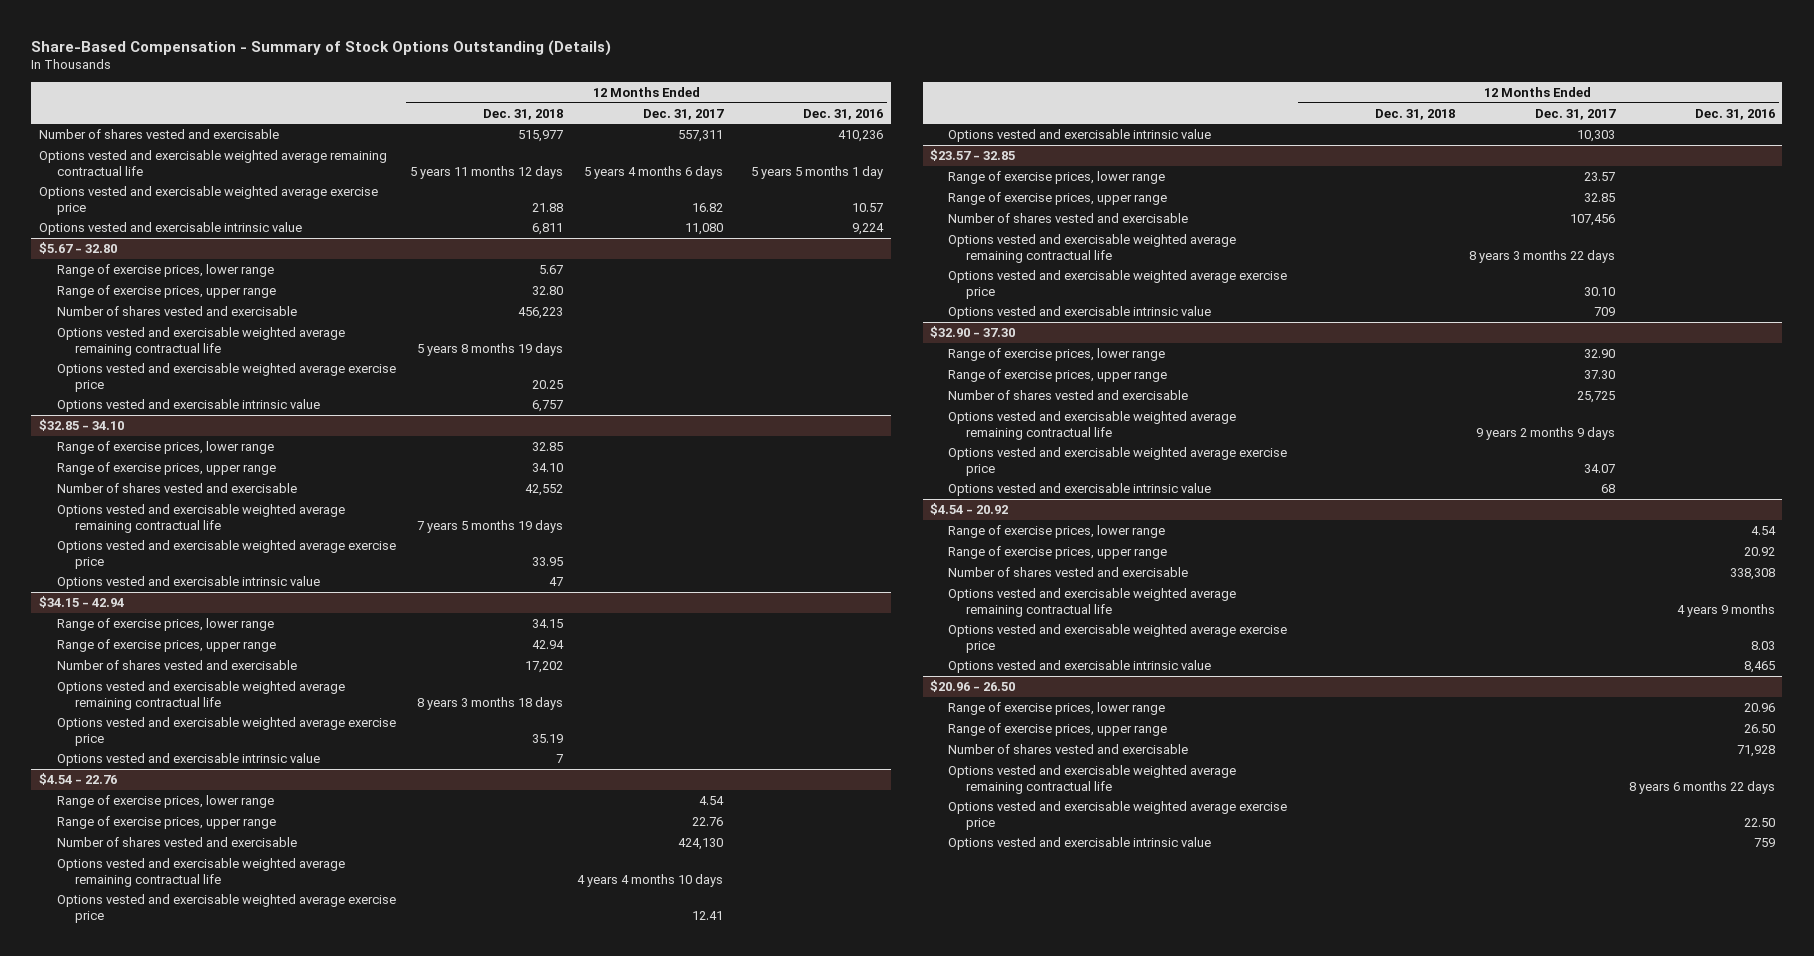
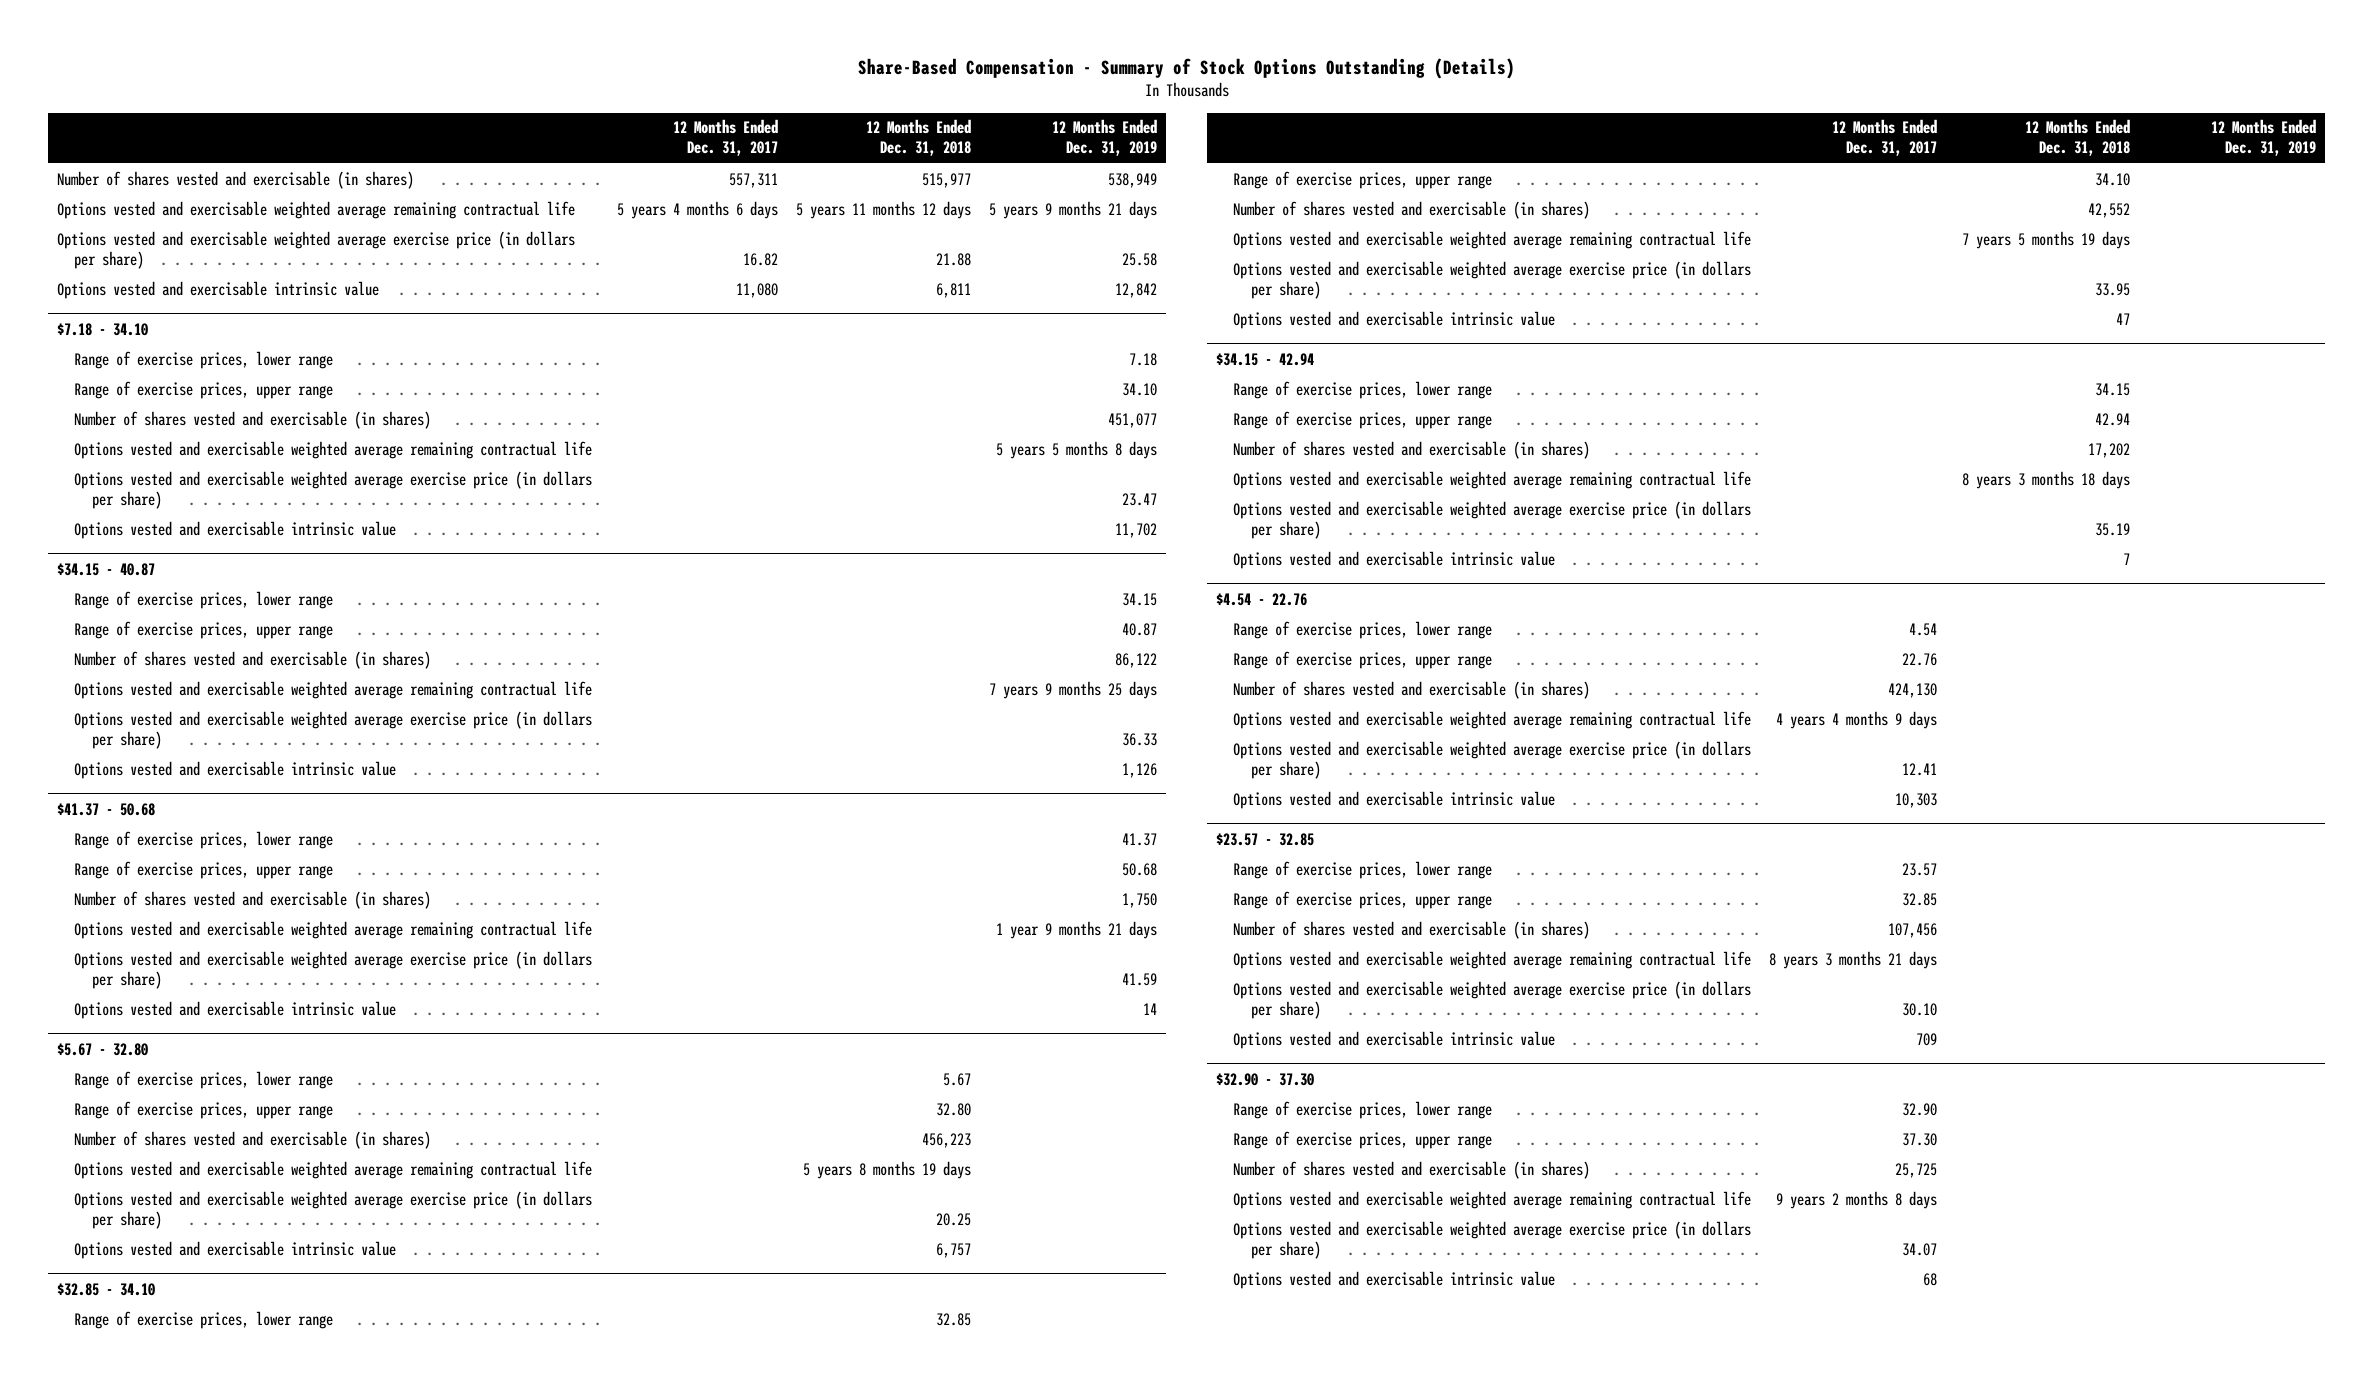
[803,108,884,120] Dec. 31, 2016 -> none
none -> [1052,119,1158,157] 12 Months Ended Dec. 31, 2019
[38,128,279,139] Number of shares vested and exercisable -> [57,170,415,189] Number of shares vested and exercisable (in shares)
[38,185,378,215] Options vested and exercisable weighted average exercise price -> [57,230,576,269] Options vested and exercisable weighted average exercise price (in dollars per share)
none -> [57,322,149,336] $7.18 - 34.10
none -> [74,350,334,369] Range of exercise prices, lower range
none -> [74,380,334,399] Range of exercise prices, upper range
none -> [74,410,432,429] Number of shares vested and exercisable (in shares)
none -> [74,440,593,459] Options vested and exercisable weighted average remaining contractual life
none -> [74,470,593,509] Options vested and exercisable weighted average exercise price (in dollars per share)
none -> [74,520,397,539] Options vested and exercisable intrinsic value
none -> [57,562,156,576] $34.15 - 40.87
none -> [74,590,334,609] Range of exercise prices, lower range
none -> [74,620,334,639] Range of exercise prices, upper range
none -> [74,650,432,669] Number of shares vested and exercisable (in shares)
none -> [74,680,593,699] Options vested and exercisable weighted average remaining contractual life
none -> [74,710,593,749] Options vested and exercisable weighted average exercise price (in dollars per share)
none -> [74,760,397,779] Options vested and exercisable intrinsic value
none -> [57,802,156,816] $41.37 - 50.68
none -> [74,830,334,849] Range of exercise prices, lower range
none -> [74,860,334,879] Range of exercise prices, upper range
none -> [74,890,432,909] Number of shares vested and exercisable (in shares)
none -> [74,920,593,939] Options vested and exercisable weighted average remaining contractual life
none -> [74,950,593,989] Options vested and exercisable weighted average exercise price (in dollars per share)
none -> [74,1000,397,1019] Options vested and exercisable intrinsic value
[56,305,297,316] Number of shares vested and exercisable -> [74,1130,432,1149] Number of shares vested and exercisable (in shares)
[56,362,396,392] Options vested and exercisable weighted average exercise price -> [74,1190,593,1229] Options vested and exercisable weighted average exercise price (in dollars per share)
[56,482,297,493] Number of shares vested and exercisable -> [1233,200,1591,219] Number of shares vested and exercisable (in shares)
[56,539,396,569] Options vested and exercisable weighted average exercise price -> [1233,260,1752,299] Options vested and exercisable weighted average exercise price (in dollars per share)
[56,659,297,670] Number of shares vested and exercisable -> [1233,440,1591,459] Number of shares vested and exercisable (in shares)
[56,716,396,746] Options vested and exercisable weighted average exercise price -> [1233,500,1752,539] Options vested and exercisable weighted average exercise price (in dollars per share)
[56,836,297,847] Number of shares vested and exercisable -> [1233,680,1591,699] Number of shares vested and exercisable (in shares)
[577,873,724,887] 4 years 4 months 10 days -> [1776,710,1938,729] 4 years 4 months 9 days
[56,893,396,923] Options vested and exercisable weighted average exercise price -> [1233,740,1752,779] Options vested and exercisable weighted average exercise price (in dollars per share)
[948,212,1189,223] Number of shares vested and exercisable -> [1233,920,1591,939] Number of shares vested and exercisable (in shares)
[1468,249,1615,263] 8 years 3 months 22 days -> [1769,950,1938,969] 8 years 3 months 21 days
[948,269,1288,299] Options vested and exercisable weighted average exercise price -> [1233,980,1752,1019] Options vested and exercisable weighted average exercise price (in dollars per share)
[948,389,1189,400] Number of shares vested and exercisable -> [1233,1160,1591,1179] Number of shares vested and exercisable (in shares)
[1475,426,1615,440] 9 years 2 months 9 days -> [1776,1190,1938,1209] 9 years 2 months 8 days
[948,446,1288,476] Options vested and exercisable weighted average exercise price -> [1233,1220,1752,1259] Options vested and exercisable weighted average exercise price (in dollars per share)
[930,502,1009,515] $4.54 - 20.92 -> none
[948,524,1166,538] Range of exercise prices, lower range -> none
[948,545,1168,559] Range of exercise prices, upper range -> none
[948,566,1189,577] Number of shares vested and exercisable -> none
[948,587,1237,617] Options vested and exercisable weighted average remaining contractual life -> none
[948,623,1288,653] Options vested and exercisable weighted average exercise price -> none
[948,659,1212,673] Options vested and exercisable intrinsic value -> none
[930,679,1016,692] $20.96 - 26.50 -> none
[948,701,1166,715] Range of exercise prices, lower range -> none
[948,722,1168,736] Range of exercise prices, upper range -> none
[948,743,1189,754] Number of shares vested and exercisable -> none
[948,764,1237,794] Options vested and exercisable weighted average remaining contractual life -> none
[948,800,1288,830] Options vested and exercisable weighted average exercise price -> none
[948,836,1212,850] Options vested and exercisable intrinsic value -> none

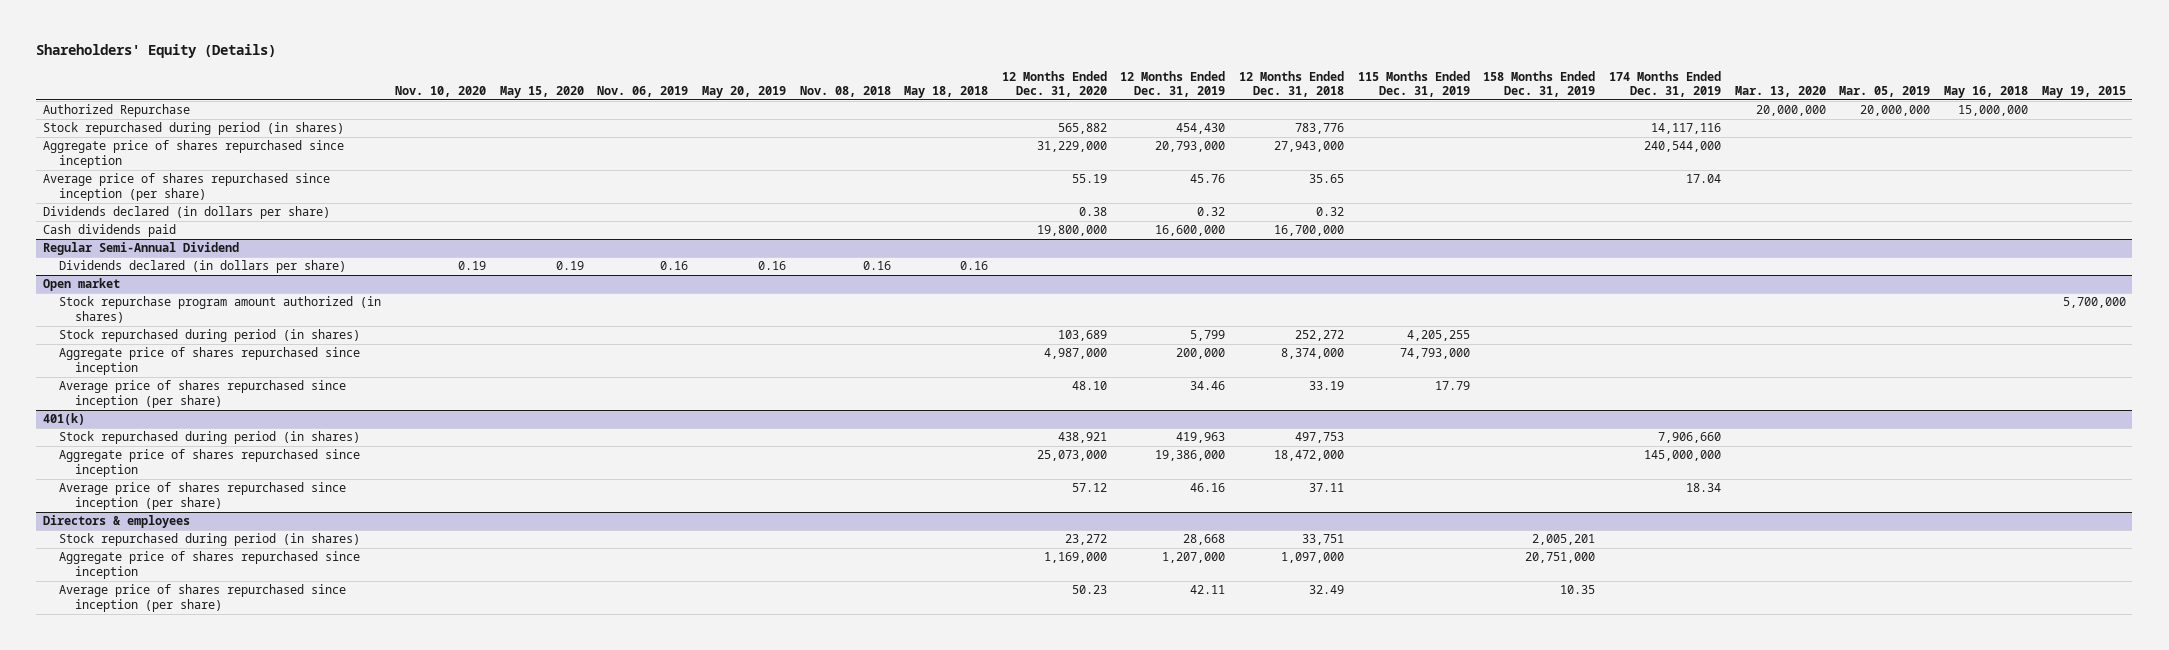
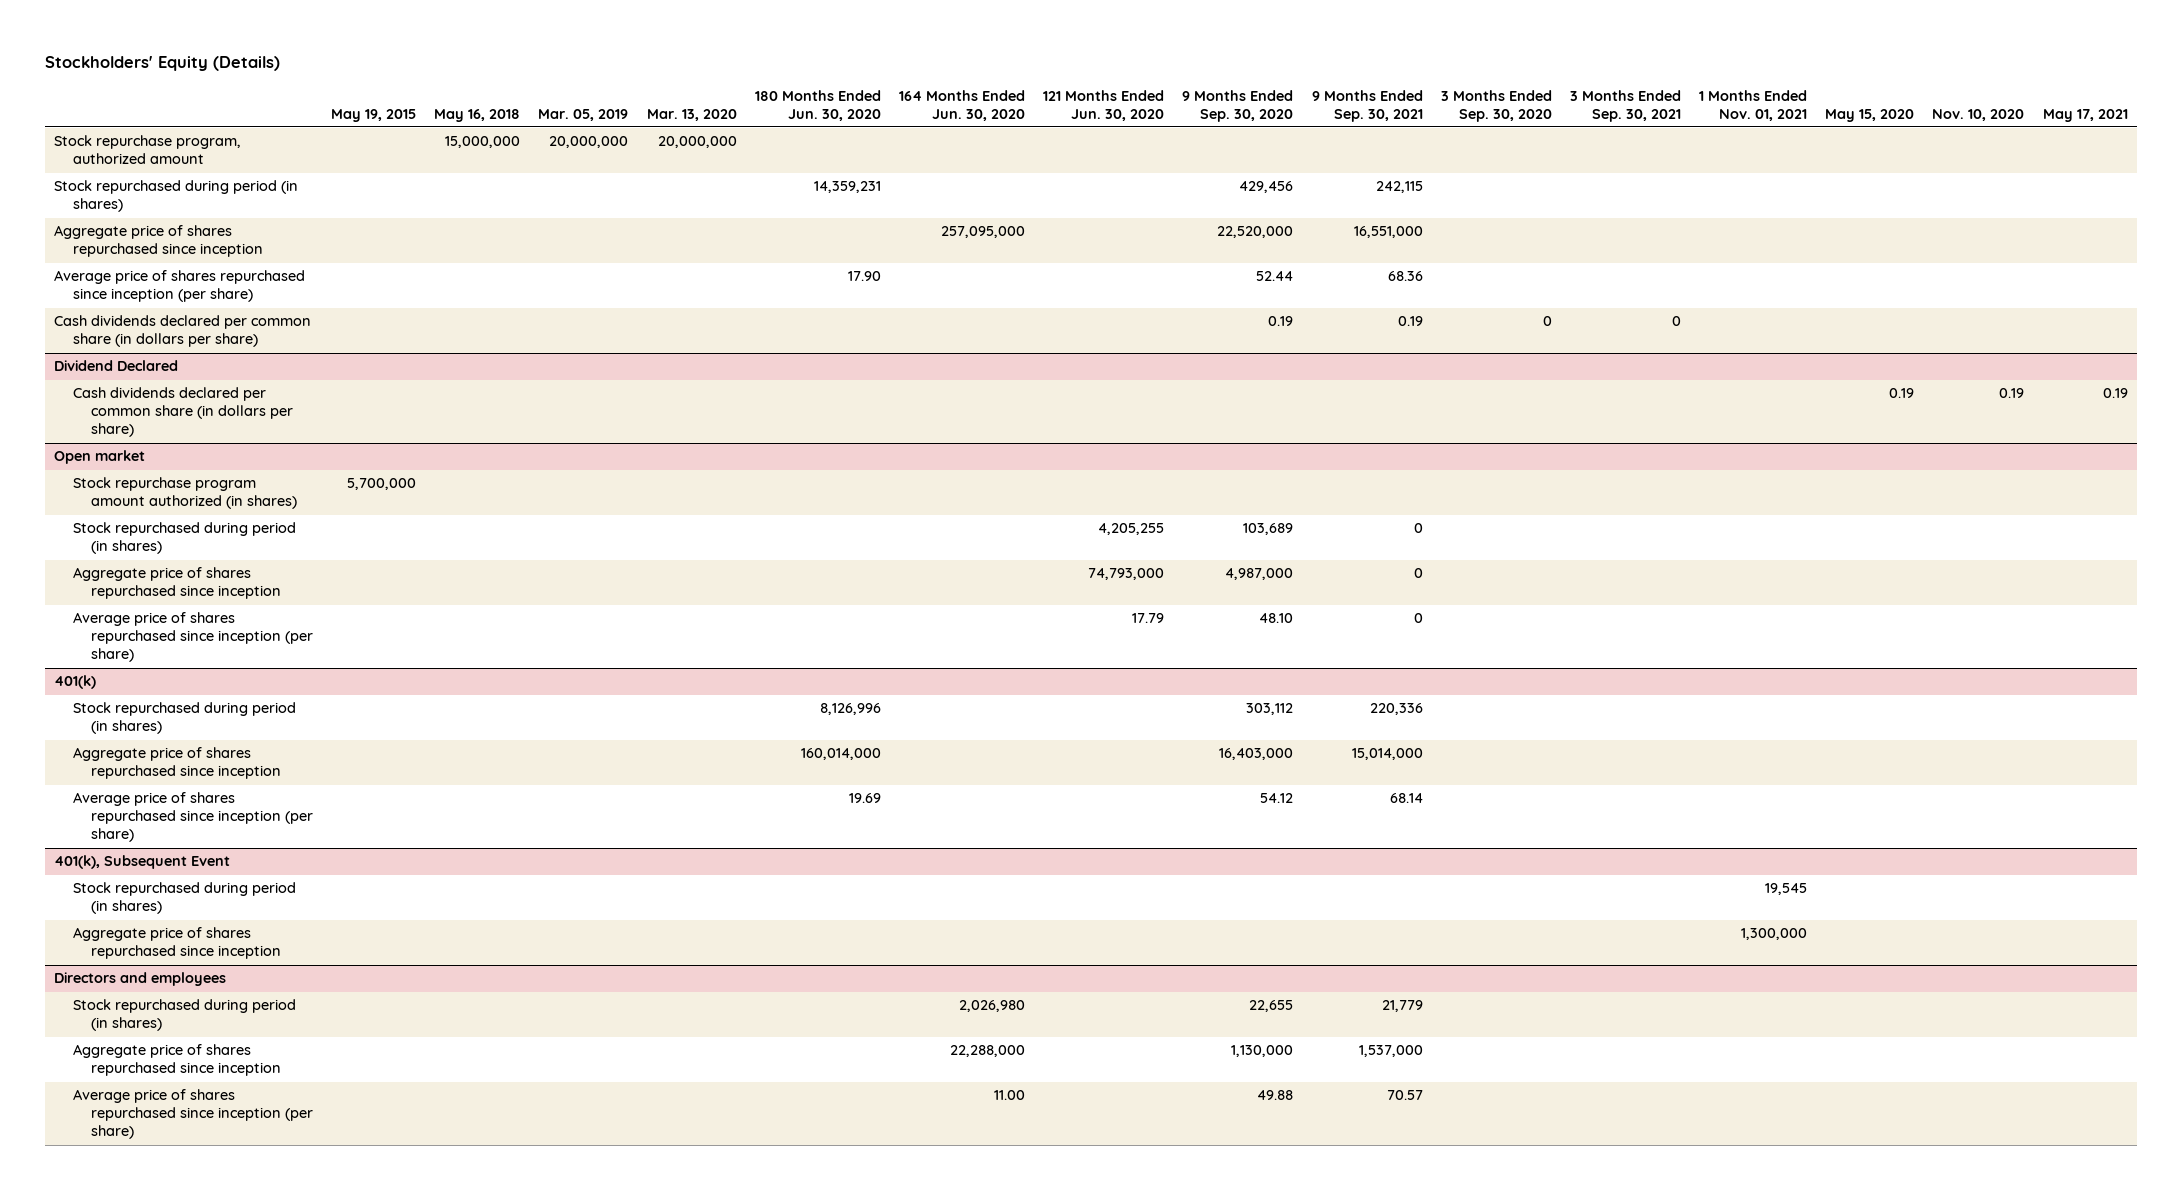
[36,44,277,59] Shareholders' Equity (Details) -> [45,55,281,71] Stockholders' Equity (Details)
[597,86,689,98] Nov. 06, 2019 -> none
[701,86,786,99] May 20, 2019 -> none
[799,86,891,98] Nov. 08, 2018 -> none
[904,86,989,99] May 18, 2018 -> none
[1001,70,1107,98] 12 Months Ended Dec. 31, 2020 -> none
[1120,70,1226,98] 12 Months Ended Dec. 31, 2019 -> none
[1239,70,1345,98] 12 Months Ended Dec. 31, 2018 -> none
[1357,70,1470,98] 115 Months Ended Dec. 31, 2019 -> none
[1483,70,1596,98] 158 Months Ended Dec. 31, 2019 -> none
[1609,70,1722,98] 174 Months Ended Dec. 31, 2019 -> none
none -> [754,89,881,121] 180 Months Ended Jun. 30, 2020
none -> [899,89,1026,121] 164 Months Ended Jun. 30, 2020
none -> [1043,89,1165,121] 121 Months Ended Jun. 30, 2020
none -> [1182,89,1294,122] 9 Months Ended Sep. 30, 2020
none -> [1311,89,1423,122] 9 Months Ended Sep. 30, 2021
none -> [1440,89,1552,122] 3 Months Ended Sep. 30, 2020
none -> [1569,89,1681,122] 3 Months Ended Sep. 30, 2021
none -> [1699,89,1808,121] 1 Months Ended Nov. 01, 2021
none -> [2042,108,2128,122] May 17, 2021
[43,104,191,118] Authorized Repurchase -> [54,135,242,165] Stock repurchase program, authorized amount
[43,224,177,238] Cash dividends paid -> none
[43,206,331,220] Dividends declared (in dollars per share) -> [54,315,312,348] Cash dividends declared per common share (in dollars per share)
[43,242,240,256] Regular Semi-Annual Dividend -> [54,360,179,372] Dividend Declared
[59,260,347,274] Dividends declared (in dollars per share) -> [72,387,293,438] Cash dividends declared per common share (in dollars per share)
none -> [54,855,231,870] 401(k), Subsequent Event
none -> [72,882,296,915] Stock repurchased during period (in shares)
none -> [72,927,281,960] Aggregate price of shares repurchased since inception
[43,515,191,529] Directors & employees -> [54,972,227,987] Directors and employees

